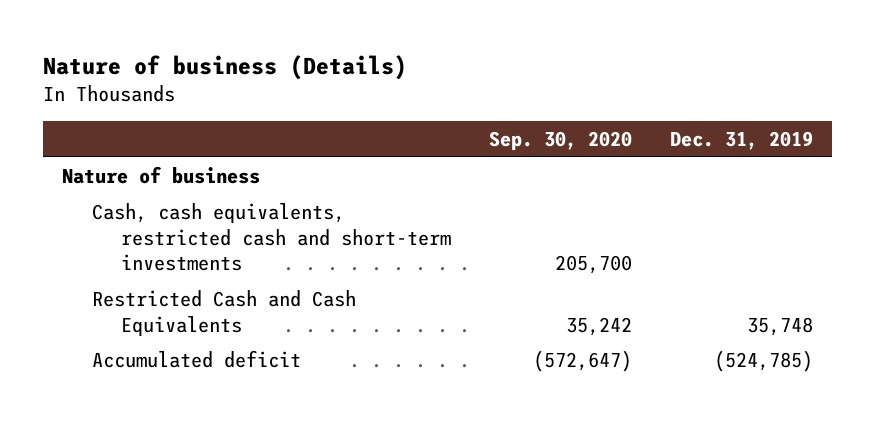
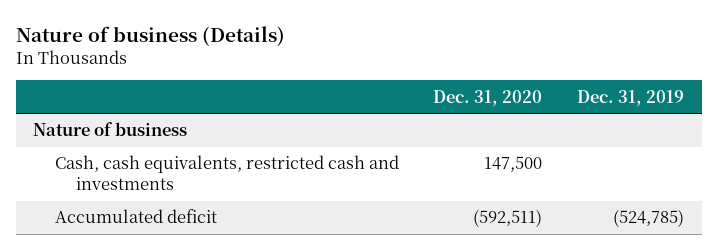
[489,131,633,151] Sep. 30, 2020 -> none
none -> [433,89,543,106] Dec. 31, 2020
[91,289,356,336] Restricted Cash and Cash Equivalents -> none
[91,202,452,272] Cash, cash equivalents, restricted cash and short-term investments -> [54,155,399,191] Cash, cash equivalents, restricted cash and investments

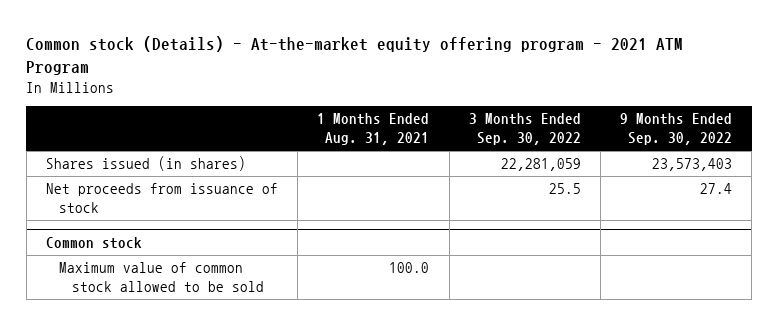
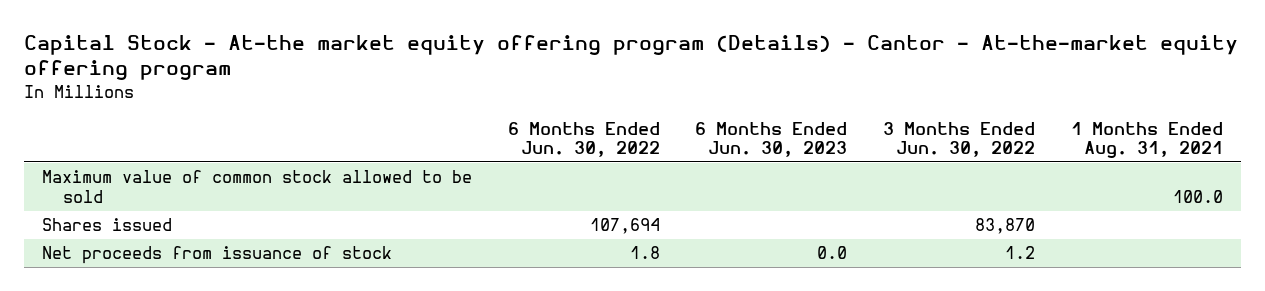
[26,35,684,75] Common stock (Details) - At-the-market equity offering program - 2021 ATM Program -> [23,34,1238,81] Capital Stock - At-the market equity offering program (Details) - Cantor - At-the-market equity offering program
[468,113,581,146] 3 Months Ended Sep. 30, 2022 -> none
[620,113,733,146] 9 Months Ended Sep. 30, 2022 -> none
none -> [507,121,660,158] 6 Months Ended Jun. 30, 2022
none -> [695,121,848,158] 6 Months Ended Jun. 30, 2023
none -> [883,121,1036,158] 3 Months Ended Jun. 30, 2022
none -> [41,170,472,203] Maximum value of common stock allowed to be sold
[45,156,246,172] Shares issued (in shares) -> [41,218,172,232] Shares issued
[45,236,142,249] Common stock -> none
[59,262,265,293] Maximum value of common stock allowed to be sold -> none

